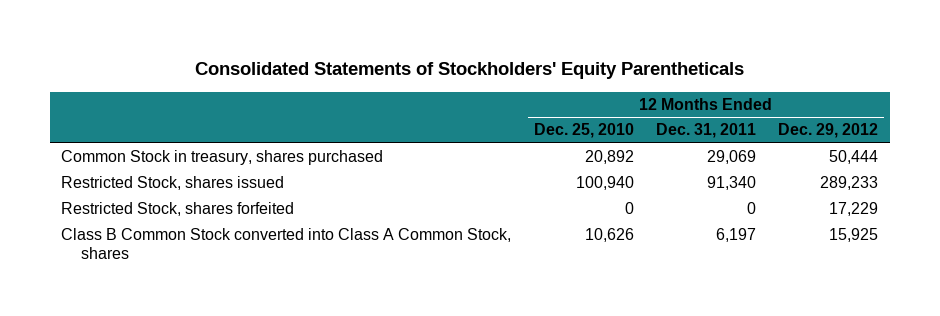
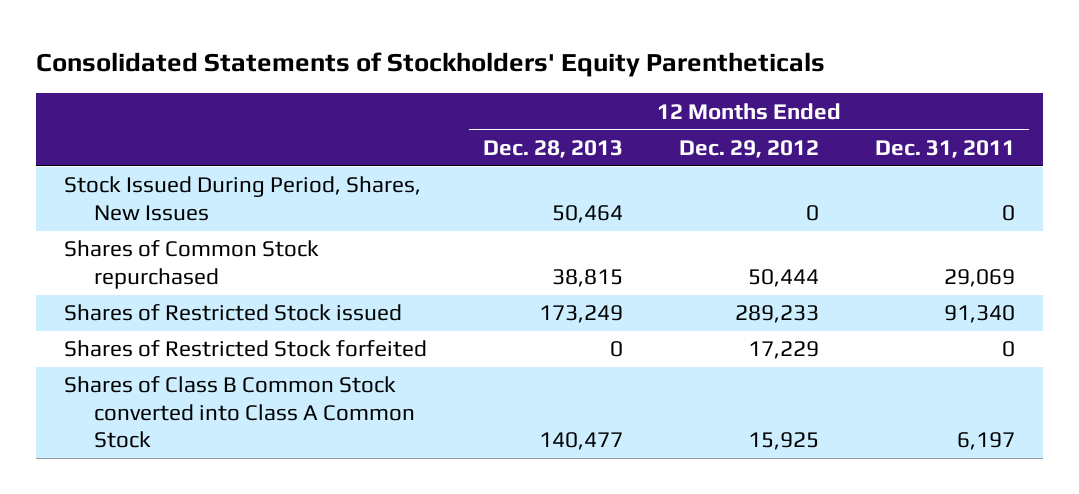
[533,123,634,139] Dec. 25, 2010 -> none
none -> [483,140,624,159] Dec. 28, 2013
none -> [64,176,422,221] Stock Issued During Period, Shares, New Issues
[61,150,384,166] Common Stock in treasury, shares purchased -> [64,240,320,289] Shares of Common Stock repurchased
[61,176,285,191] Restricted Stock, shares issued -> [64,304,403,322] Shares of Restricted Stock issued
[61,202,295,217] Restricted Stock, shares forfeited -> [64,340,428,358] Shares of Restricted Stock forfeited
[61,228,512,260] Class B Common Stock converted into Class A Common Stock, shares -> [64,376,416,449] Shares of Class B Common Stock converted into Class A Common Stock

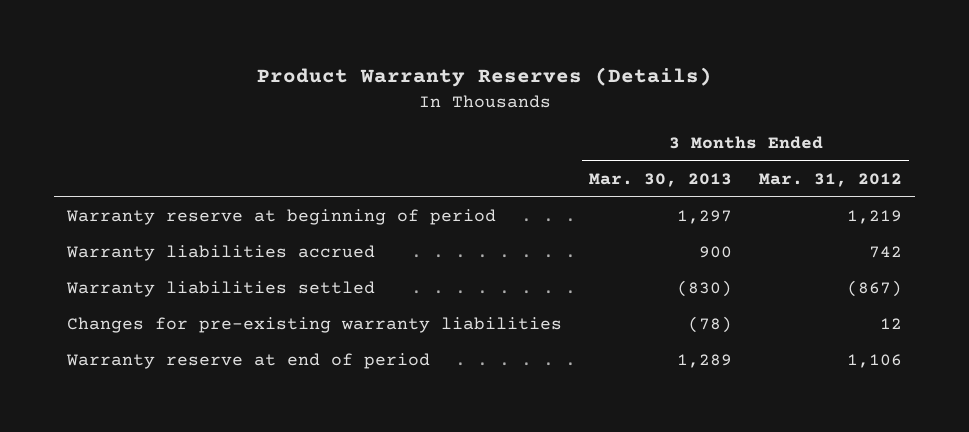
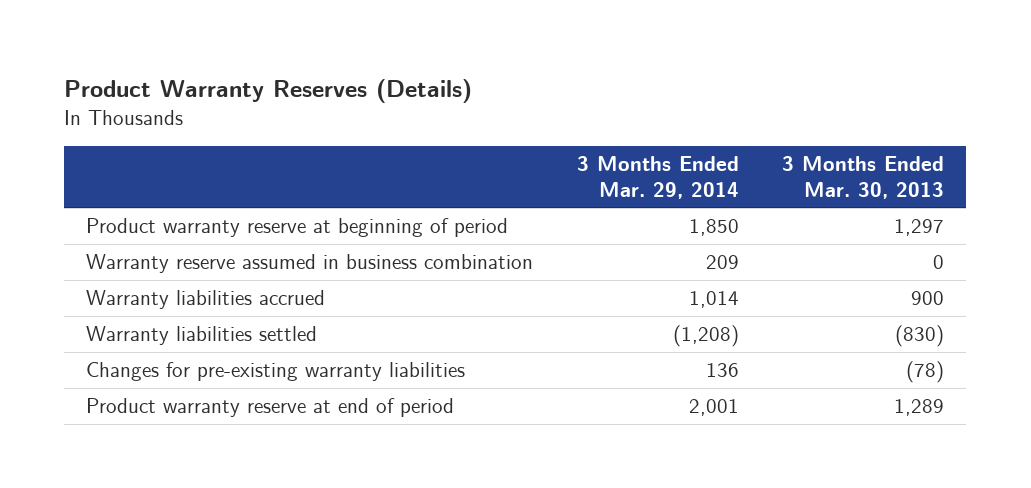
[758,173,902,188] Mar. 31, 2012 -> none
none -> [576,155,739,199] 3 Months Ended Mar. 29, 2014
[66,209,497,226] Warranty reserve at beginning of period -> [86,218,509,238] Product warranty reserve at beginning of period
none -> [86,254,534,274] Warranty reserve assumed in business combination
[66,353,431,370] Warranty reserve at end of period -> [86,398,455,418] Product warranty reserve at end of period

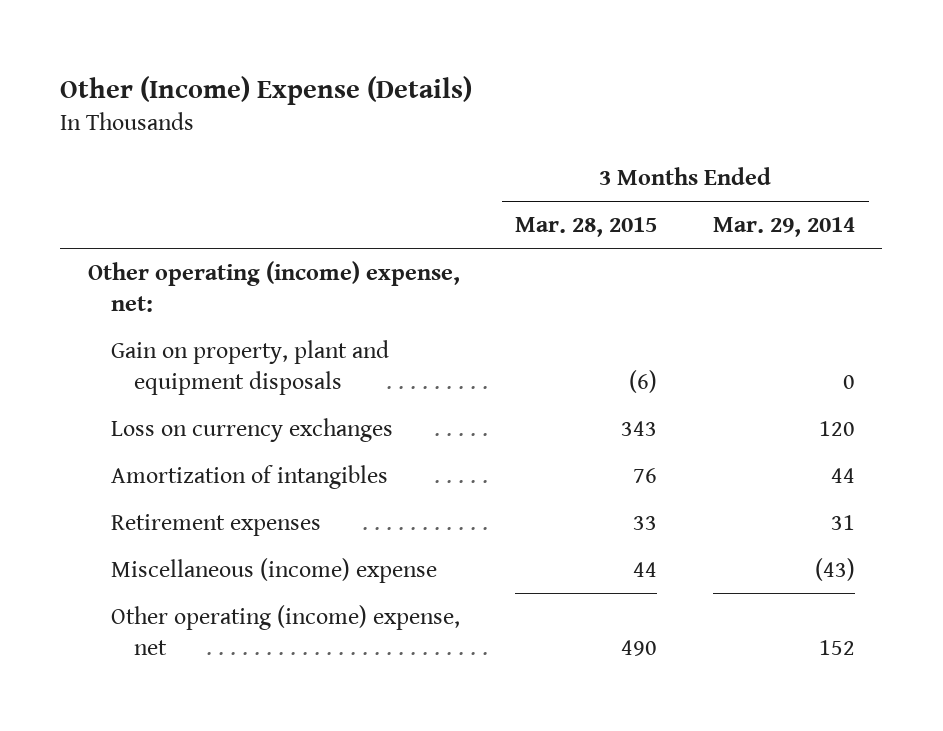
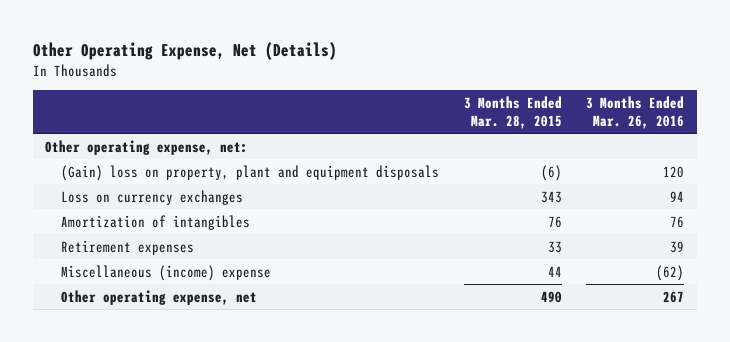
[60,75,473,105] Other (Income) Expense (Details) -> [33,41,338,60] Other Operating Expense, Net (Details)
[712,217,855,238] Mar. 29, 2014 -> none
none -> [586,96,685,129] 3 Months Ended Mar. 26, 2016
[87,261,460,312] Other operating (income) expense, net: -> [45,139,249,155] Other operating expense, net:
[111,340,390,395] Gain on property, plant and equipment disposals -> [61,164,440,181] (Gain) loss on property, plant and equipment disposals
[111,605,461,655] Other operating (income) expense, net -> [61,289,258,305] Other operating expense, net

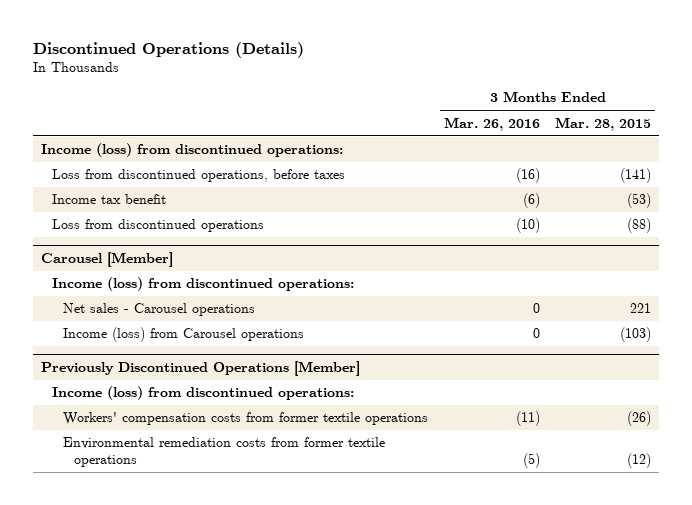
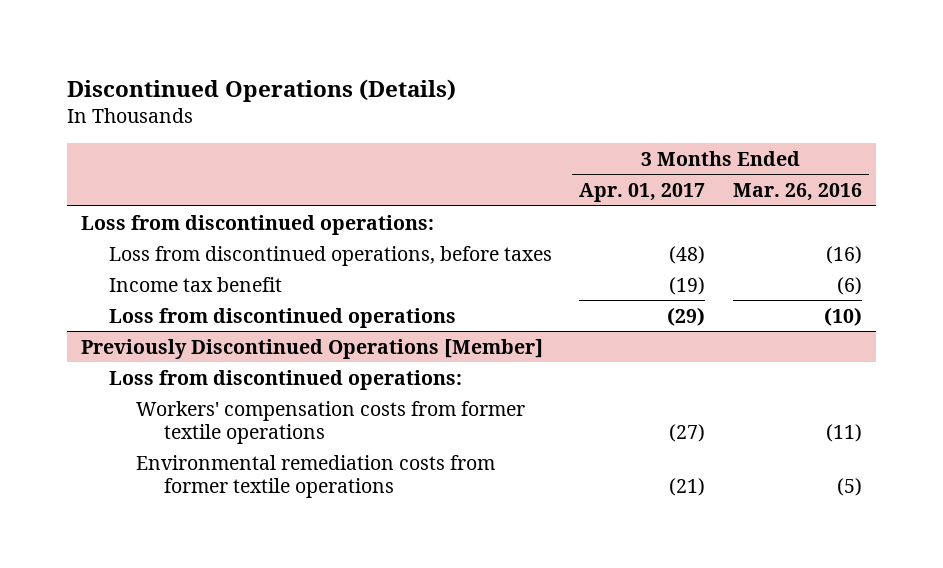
[555,116,652,131] Mar. 28, 2015 -> none
none -> [579,183,706,203] Apr. 01, 2017
[41,143,344,158] Income (loss) from discontinued operations: -> [80,214,434,235] Loss from discontinued operations:
[41,251,174,267] Carousel [Member] -> none
[51,277,354,292] Income (loss) from discontinued operations: -> none
[62,303,255,317] Net sales - Carousel operations -> none
[62,327,304,343] Income (loss) from Carousel operations -> none
[51,386,354,401] Income (loss) from discontinued operations: -> [108,369,462,390] Loss from discontinued operations:

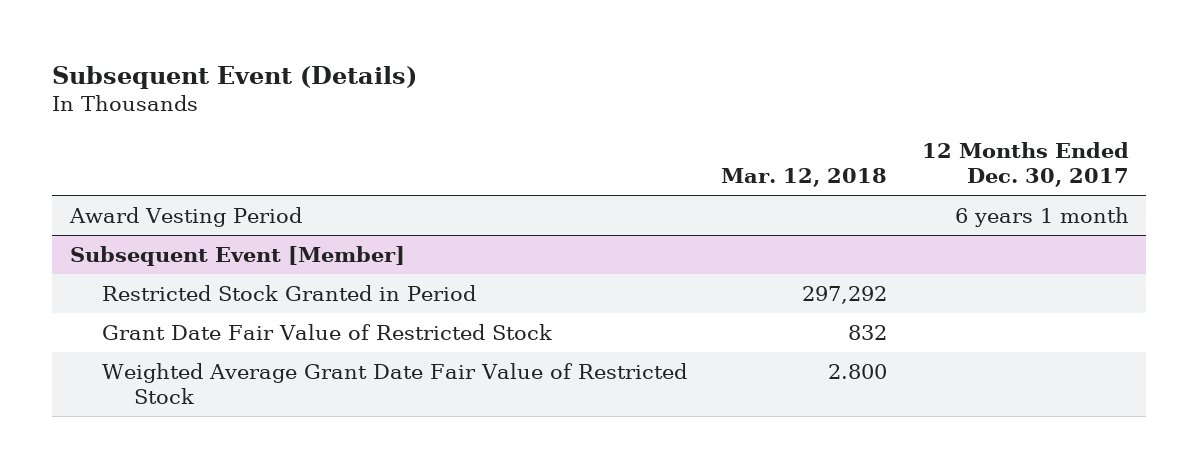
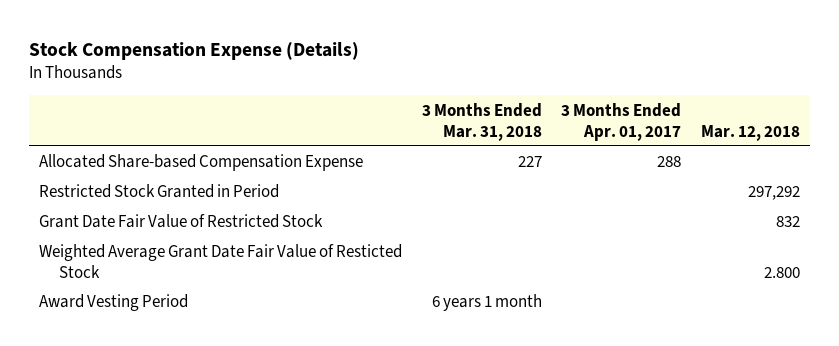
[52,65,418,89] Subsequent Event (Details) -> [29,41,360,60] Stock Compensation Expense (Details)
[922,142,1130,188] 12 Months Ended Dec. 30, 2017 -> none
none -> [421,102,542,141] 3 Months Ended Mar. 31, 2018
none -> [561,102,682,141] 3 Months Ended Apr. 01, 2017
[69,245,405,266] Subsequent Event [Member] -> none
none -> [39,154,364,172] Allocated Share-based Compensation Expense
[101,362,687,404] Weighted Average Grant Date Fair Value of Restricted Stock -> [39,244,403,279] Weighted Average Grant Date Fair Value of Resticted Stock
[68,206,302,227] Award Vesting Period -> [39,294,189,312] Award Vesting Period

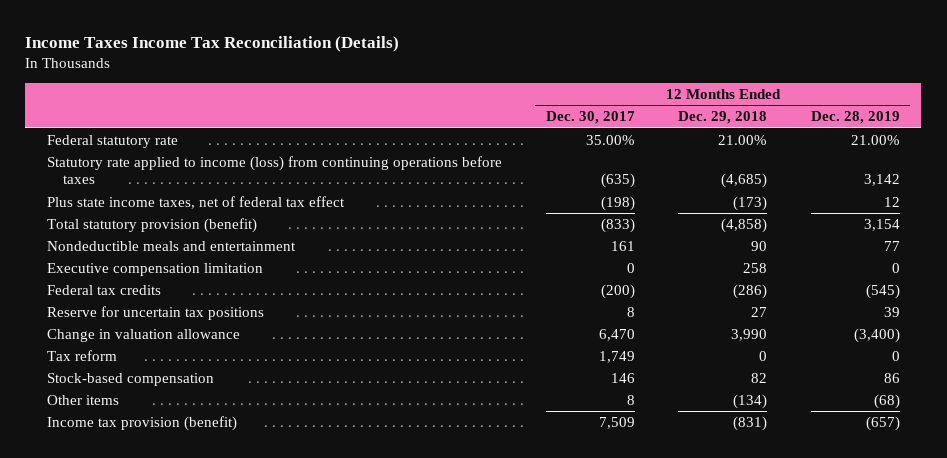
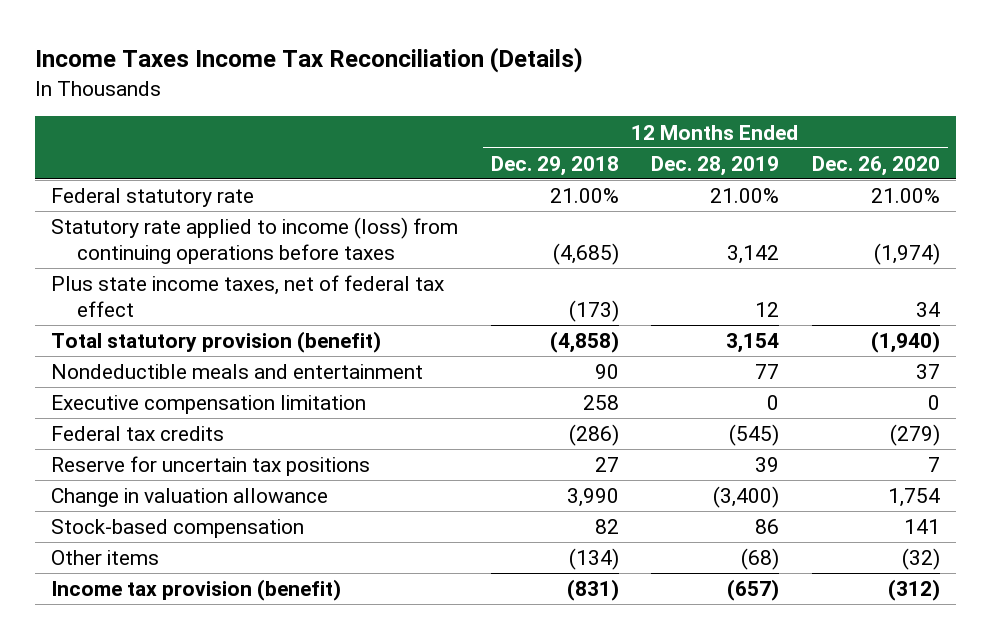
[545,111,635,125] Dec. 30, 2017 -> none
none -> [812,155,941,176] Dec. 26, 2020
[46,349,117,361] Tax reform -> none

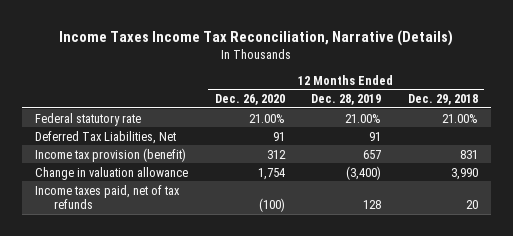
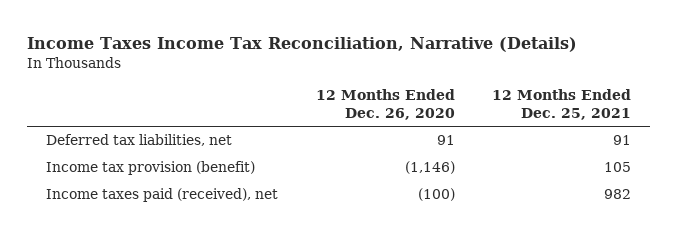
[311,94,382,106] Dec. 28, 2019 -> none
[407,94,478,106] Dec. 29, 2018 -> none
none -> [492,89,632,120] 12 Months Ended Dec. 25, 2021
[35,112,142,126] Federal statutory rate -> none
[35,166,189,180] Change in valuation allowance -> none
[35,130,177,144] Deferred Tax Liabilities, Net -> [46,134,233,147] Deferred tax liabilities, net
[266,149,286,159] 312 -> [404,161,455,175] (1,146)
[35,184,181,210] Income taxes paid, net of tax refunds -> [46,188,279,203] Income taxes paid (received), net

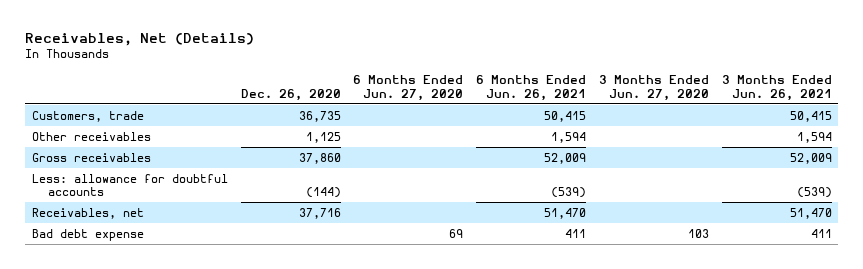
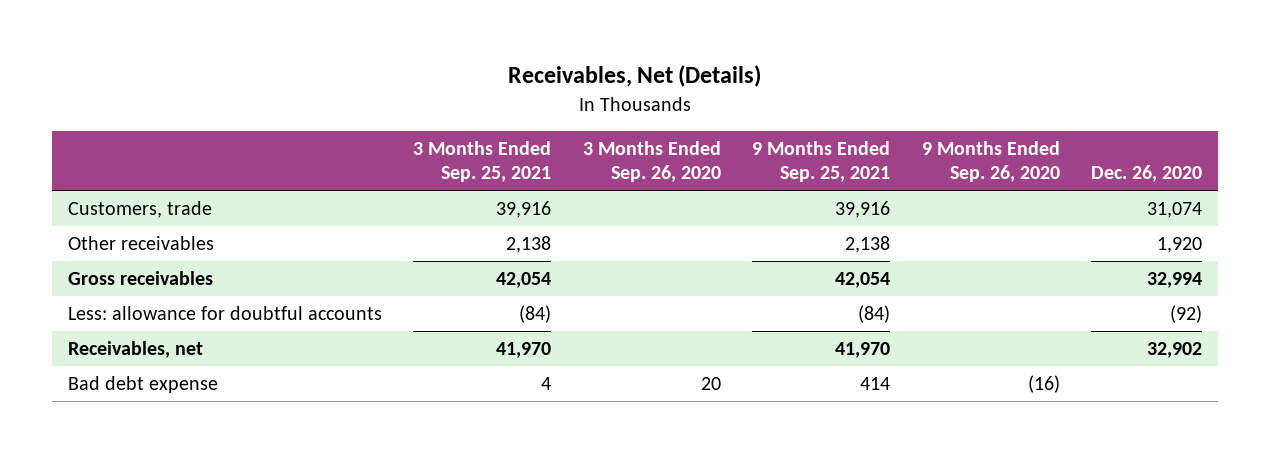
[353,75,464,101] 6 Months Ended Jun. 27, 2020 -> none
[476,75,587,101] 6 Months Ended Jun. 26, 2021 -> none
[598,75,709,101] 3 Months Ended Jun. 27, 2020 -> none
[721,75,832,101] 3 Months Ended Jun. 26, 2021 -> none
none -> [413,141,552,183] 3 Months Ended Sep. 25, 2021
none -> [582,141,721,183] 3 Months Ended Sep. 26, 2020
none -> [752,141,891,183] 9 Months Ended Sep. 25, 2021
none -> [921,141,1060,183] 9 Months Ended Sep. 26, 2020
[298,110,341,122] 36,735 -> [1147,202,1203,219] 31,074
[305,131,341,143] 1,125 -> [1157,237,1203,254] 1,920
[298,152,341,164] 37,860 -> [1147,272,1203,289] 32,994
[305,186,341,198] (144) -> [1170,305,1203,324] (92)
[298,207,341,219] 37,716 -> [1147,342,1203,359] 32,902

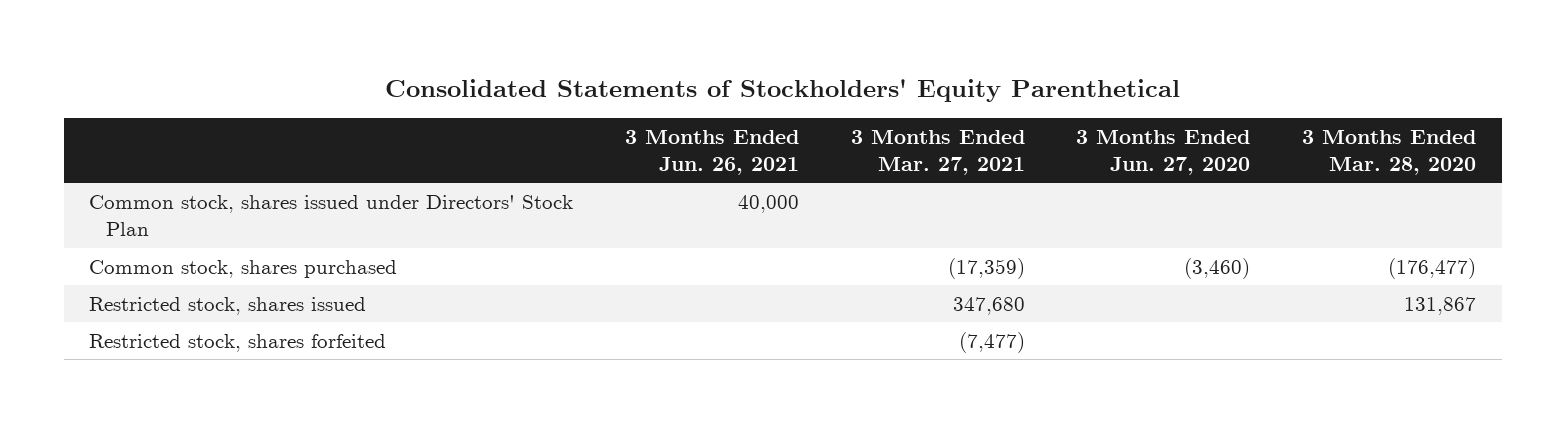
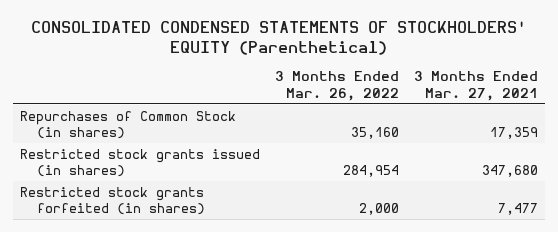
[384,78,1180,102] Consolidated Statements of Stockholders' Equity Parenthetical -> [31,20,527,55] CONSOLIDATED CONDENSED STATEMENTS OF STOCKHOLDERS' EQUITY (Parenthetical)
[625,129,800,175] 3 Months Ended Jun. 26, 2021 -> none
[1076,129,1251,175] 3 Months Ended Jun. 27, 2020 -> none
[1301,129,1476,175] 3 Months Ended Mar. 28, 2020 -> none
none -> [275,71,400,101] 3 Months Ended Mar. 26, 2022
[89,194,574,237] Common stock, shares issued under Directors' Stock Plan -> none
[89,259,398,278] Common stock, shares purchased -> [20,110,237,140] Repurchases of Common Stock (in shares)
[947,257,1025,279] (17,359) -> [489,127,538,140] 17,359
[89,296,367,315] Restricted stock, shares issued -> [20,148,261,178] Restricted stock grants issued (in shares)
[89,333,387,352] Restricted stock, shares forfeited -> [20,186,205,216] Restricted stock grants forfeited (in shares)
[958,331,1025,353] (7,477) -> [497,203,538,216] 7,477

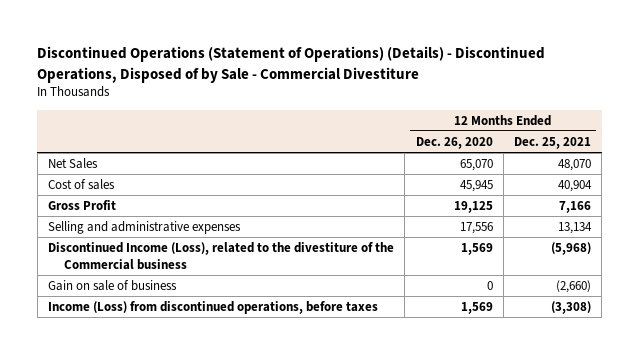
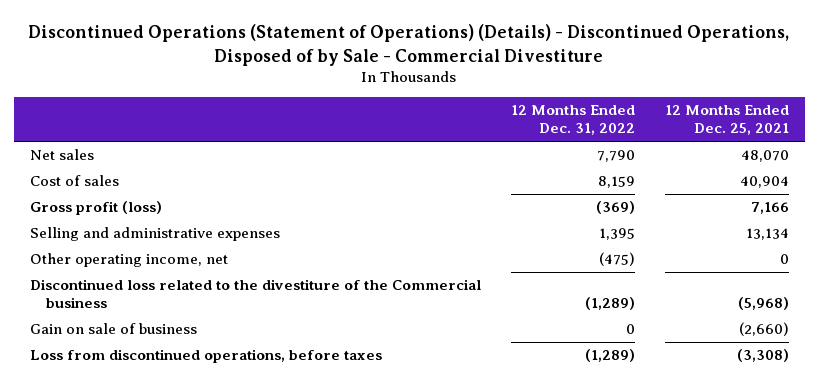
[415,136,493,149] Dec. 26, 2020 -> none
none -> [510,105,635,136] 12 Months Ended Dec. 31, 2022
[48,157,99,169] Net Sales -> [29,149,94,161] Net sales
[48,199,117,210] Gross Profit -> [29,201,162,216] Gross profit (loss)
none -> [29,253,228,268] Other operating income, net
[48,241,395,270] Discontinued Income (Loss), related to the divestiture of the Commercial business -> [29,279,481,309] Discontinued loss related to the divestiture of the Commercial business
[48,300,379,314] Income (Loss) from discontinued operations, before taxes -> [29,349,382,364] Loss from discontinued operations, before taxes

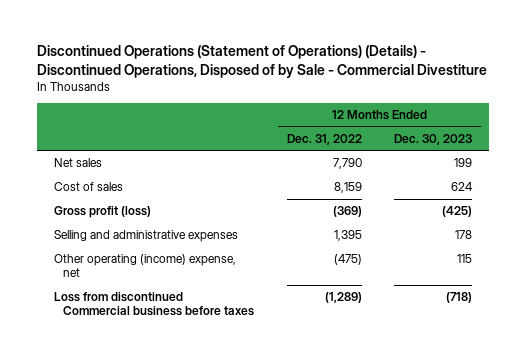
[665,105,790,136] 12 Months Ended Dec. 25, 2021 -> none
none -> [394,133,473,145] Dec. 30, 2023
[29,323,197,335] Gain on sale of business -> none
[29,349,382,364] Loss from discontinued operations, before taxes -> none
[29,253,228,268] Other operating income, net -> [53,254,236,278] Other operating (income) expense, net
[29,279,481,309] Discontinued loss related to the divestiture of the Commercial business -> [53,292,254,317] Loss from discontinued Commercial business before taxes

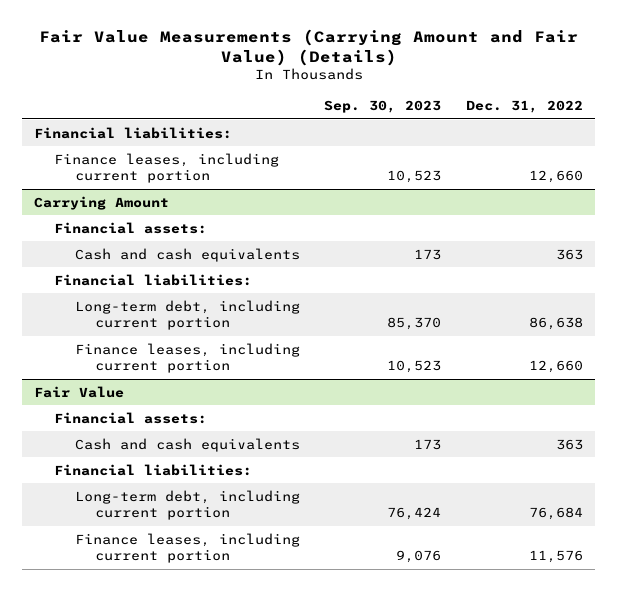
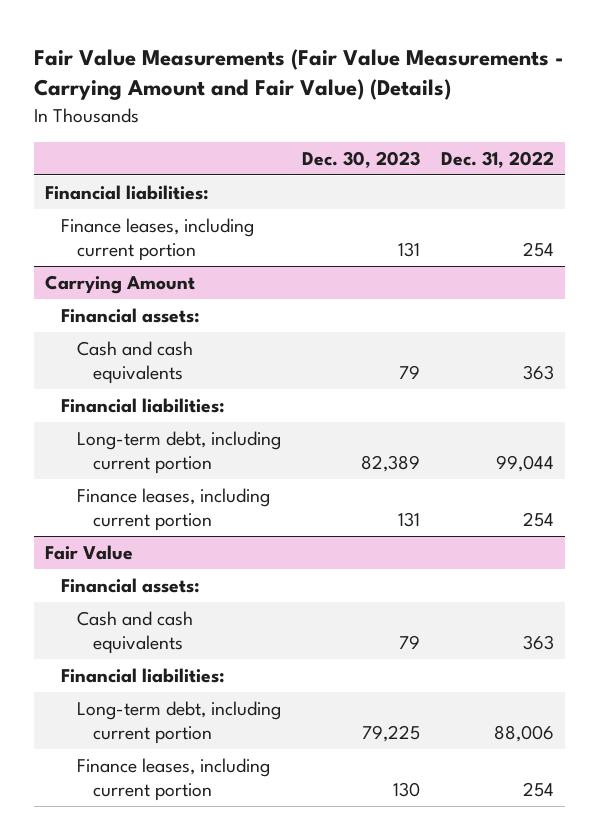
[38,28,578,66] Fair Value Measurements (Carrying Amount and Fair Value) (Details) -> [34,48,565,101] Fair Value Measurements (Fair Value Measurements - Carrying Amount and Fair Value) (Details)
[324,99,442,113] Sep. 30, 2023 -> none
none -> [302,150,421,168] Dec. 30, 2023
[529,170,584,184] 12,660 -> [523,241,555,257] 254
[529,317,584,331] 86,638 -> [496,454,555,472] 99,044
[529,360,584,374] 12,660 -> [523,511,555,527] 254
[529,507,584,521] 76,684 -> [494,724,555,742] 88,006
[529,550,584,564] 11,576 -> [523,781,555,797] 254

